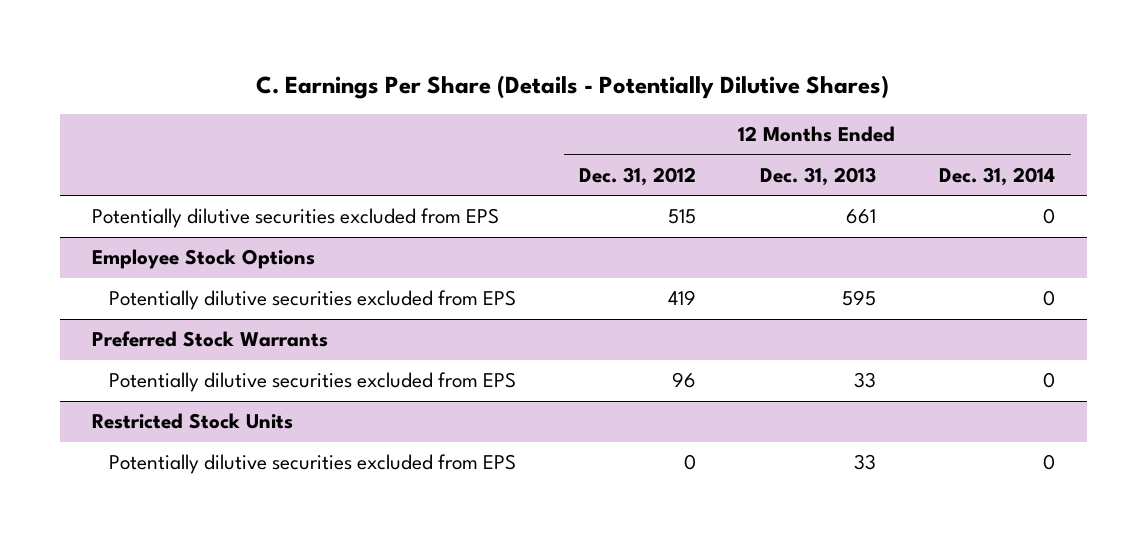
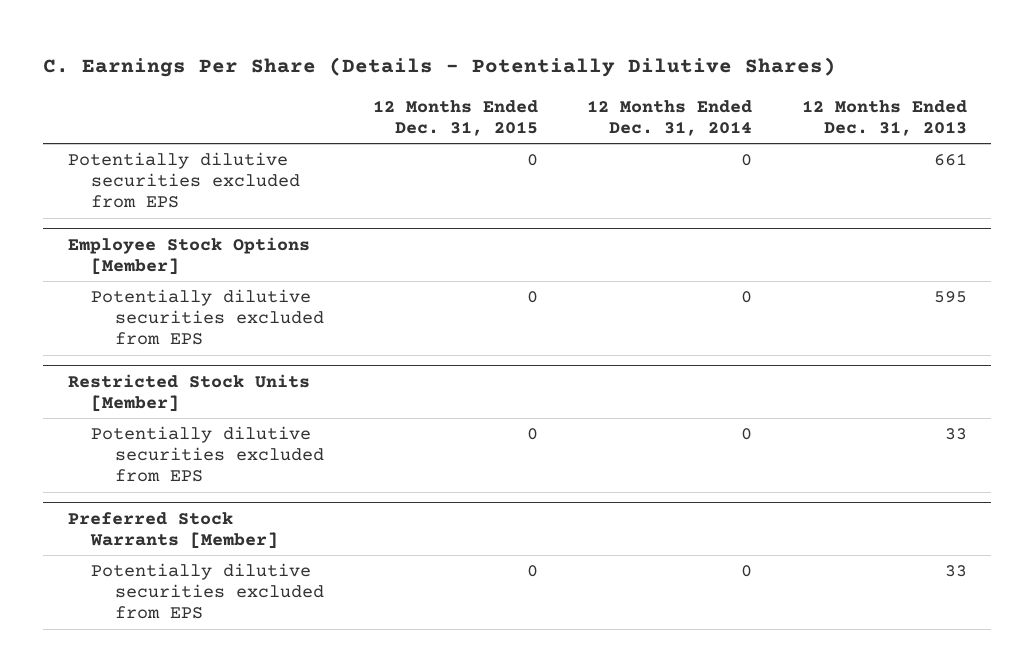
[579,167,697,187] Dec. 31, 2012 -> none
none -> [373,99,539,136] 12 Months Ended Dec. 31, 2015
[91,249,315,270] Employee Stock Options -> [68,236,311,275] Employee Stock Options [Member]
[91,331,328,348] Preferred Stock Warrants -> none
none -> [68,373,311,412] Restricted Stock Units [Member]
[91,413,293,430] Restricted Stock Units -> none
none -> [68,511,279,549] Preferred Stock Warrants [Member]

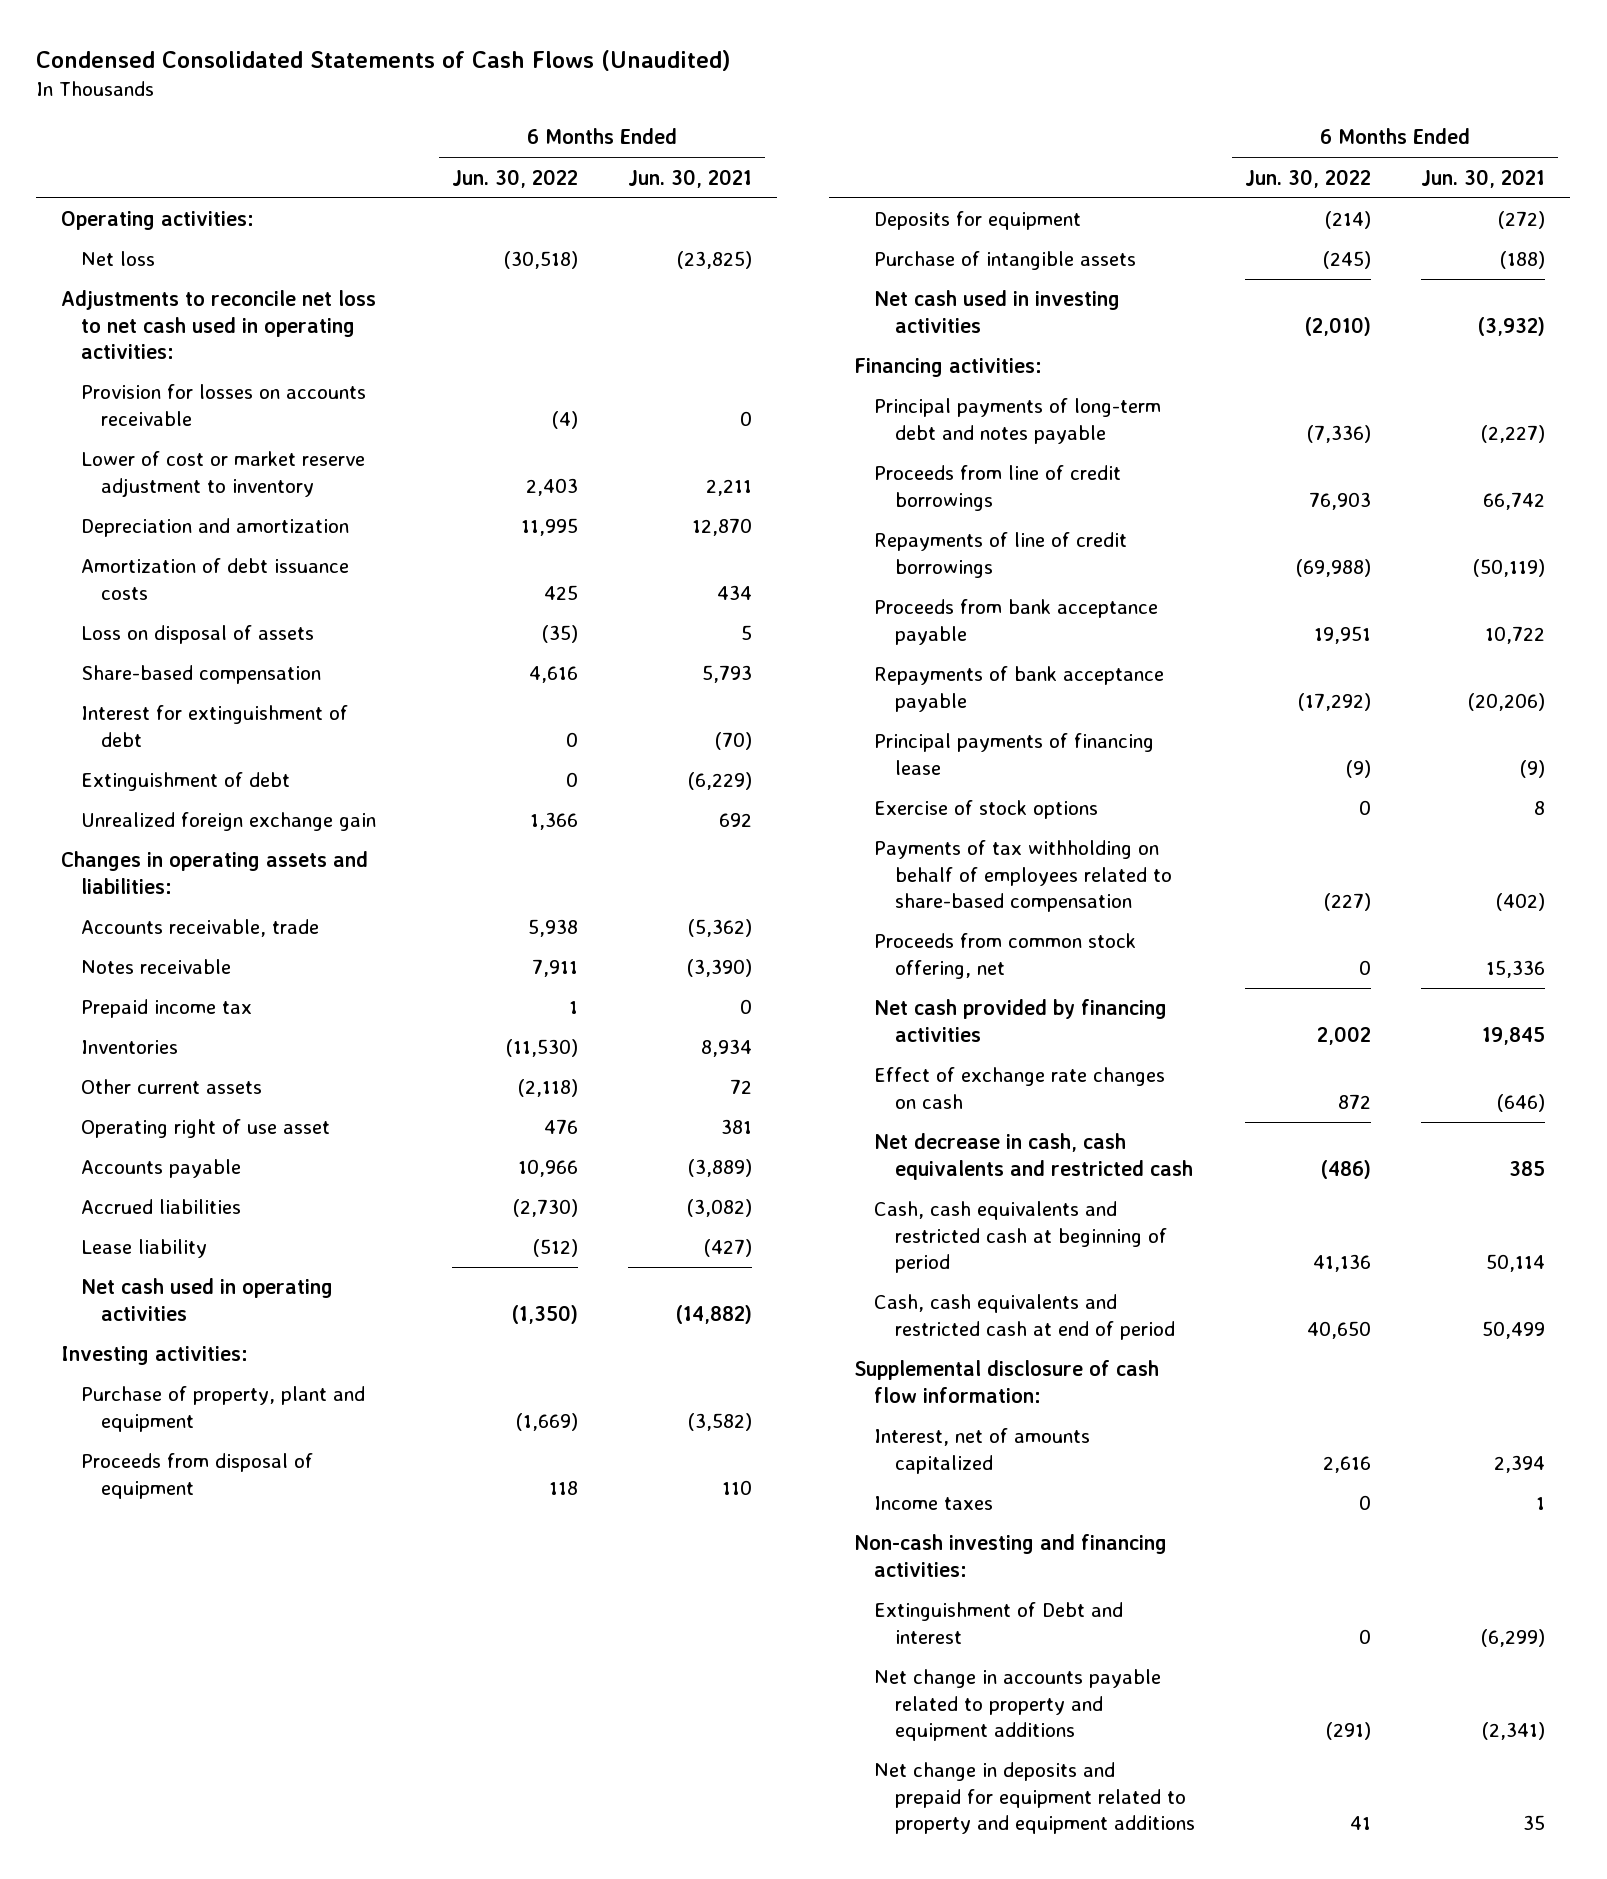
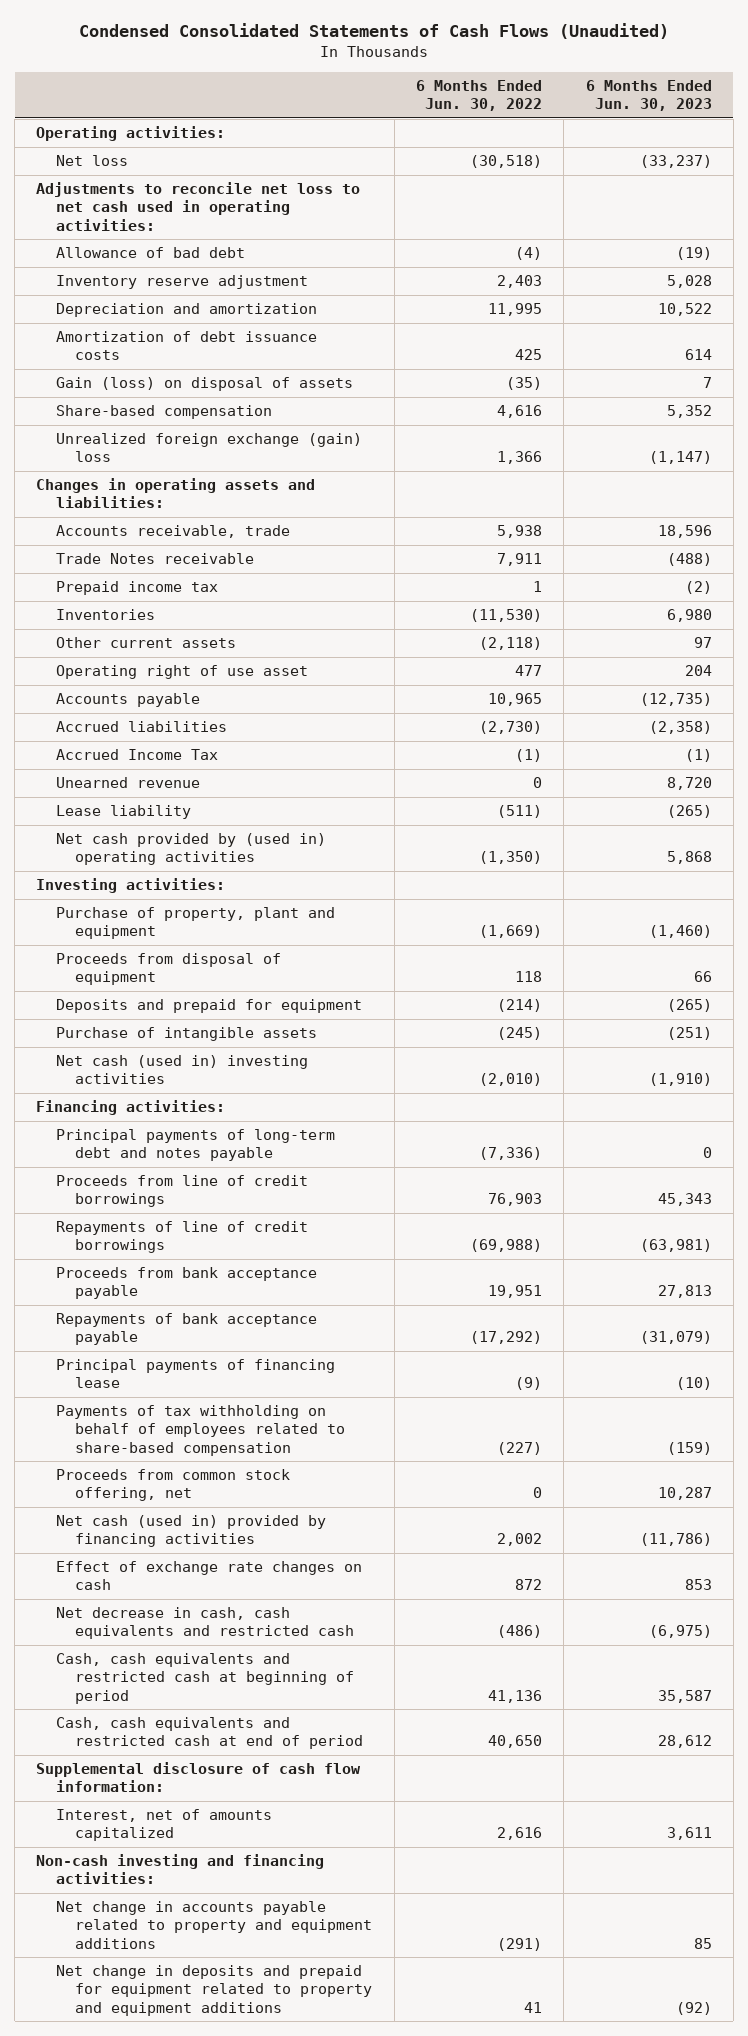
[628,168,753,188] Jun. 30, 2021 -> none
none -> [585,79,712,112] 6 Months Ended Jun. 30, 2023
[81,384,367,426] Provision for losses on accounts receivable -> [55,247,245,259] Allowance of bad debt
[81,451,366,497] Lower of cost or market reserve adjustment to inventory -> [55,275,308,290] Inventory reserve adjustment
[81,625,315,645] Loss on disposal of assets -> [55,377,353,392] Gain (loss) on disposal of assets
[81,705,349,747] Interest for extinguishment of debt -> none
[81,772,291,792] Extinguishment of debt -> none
[81,812,377,832] Unrealized foreign exchange gain -> [55,433,362,463] Unrealized foreign exchange (gain) loss
[81,959,232,975] Notes receivable -> [55,553,254,565] Trade Notes receivable
[543,1119,578,1135] 476 -> [514,665,542,677] 477
[517,1159,578,1178] 10,966 -> [487,693,542,707] 10,965
none -> [55,749,218,761] Accrued Income Tax
none -> [55,777,200,789] Unearned revenue
[532,1239,578,1258] (512) -> [496,805,542,819] (511)
[81,1278,334,1321] Net cash used in operating activities -> [55,833,326,866] Net cash provided by (used in) operating activities
[874,211,1082,231] Deposits for equipment -> [55,999,362,1014] Deposits and prepaid for equipment
[874,290,1121,333] Net cash used in investing activities -> [55,1055,308,1085] Net cash (used in) investing activities
[874,800,1099,820] Exercise of stock options -> none
[874,999,1168,1042] Net cash provided by financing activities -> [55,1515,326,1548] Net cash (used in) provided by financing activities
[874,1496,994,1511] Income taxes -> none
[874,1602,1124,1644] Extinguishment of Debt and interest -> none

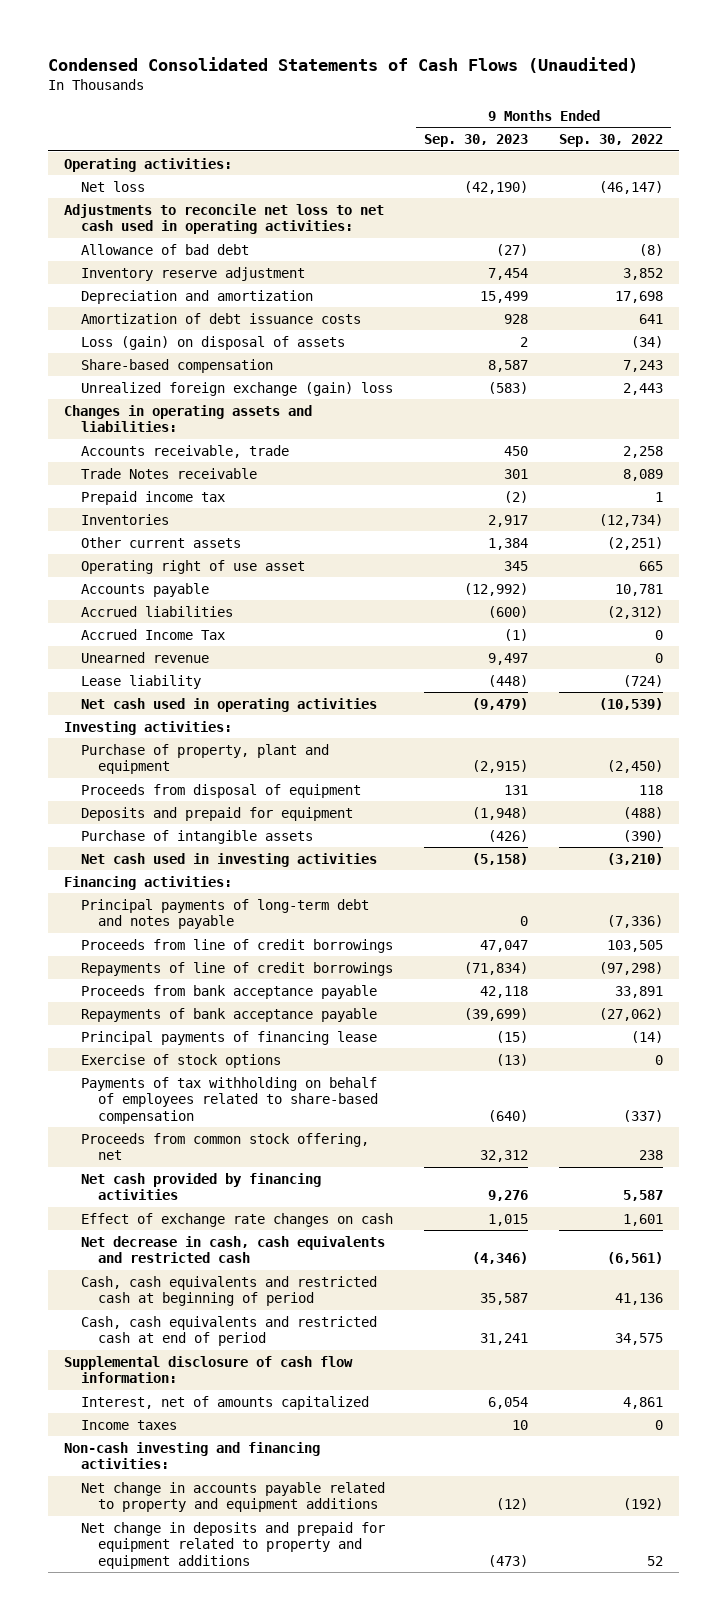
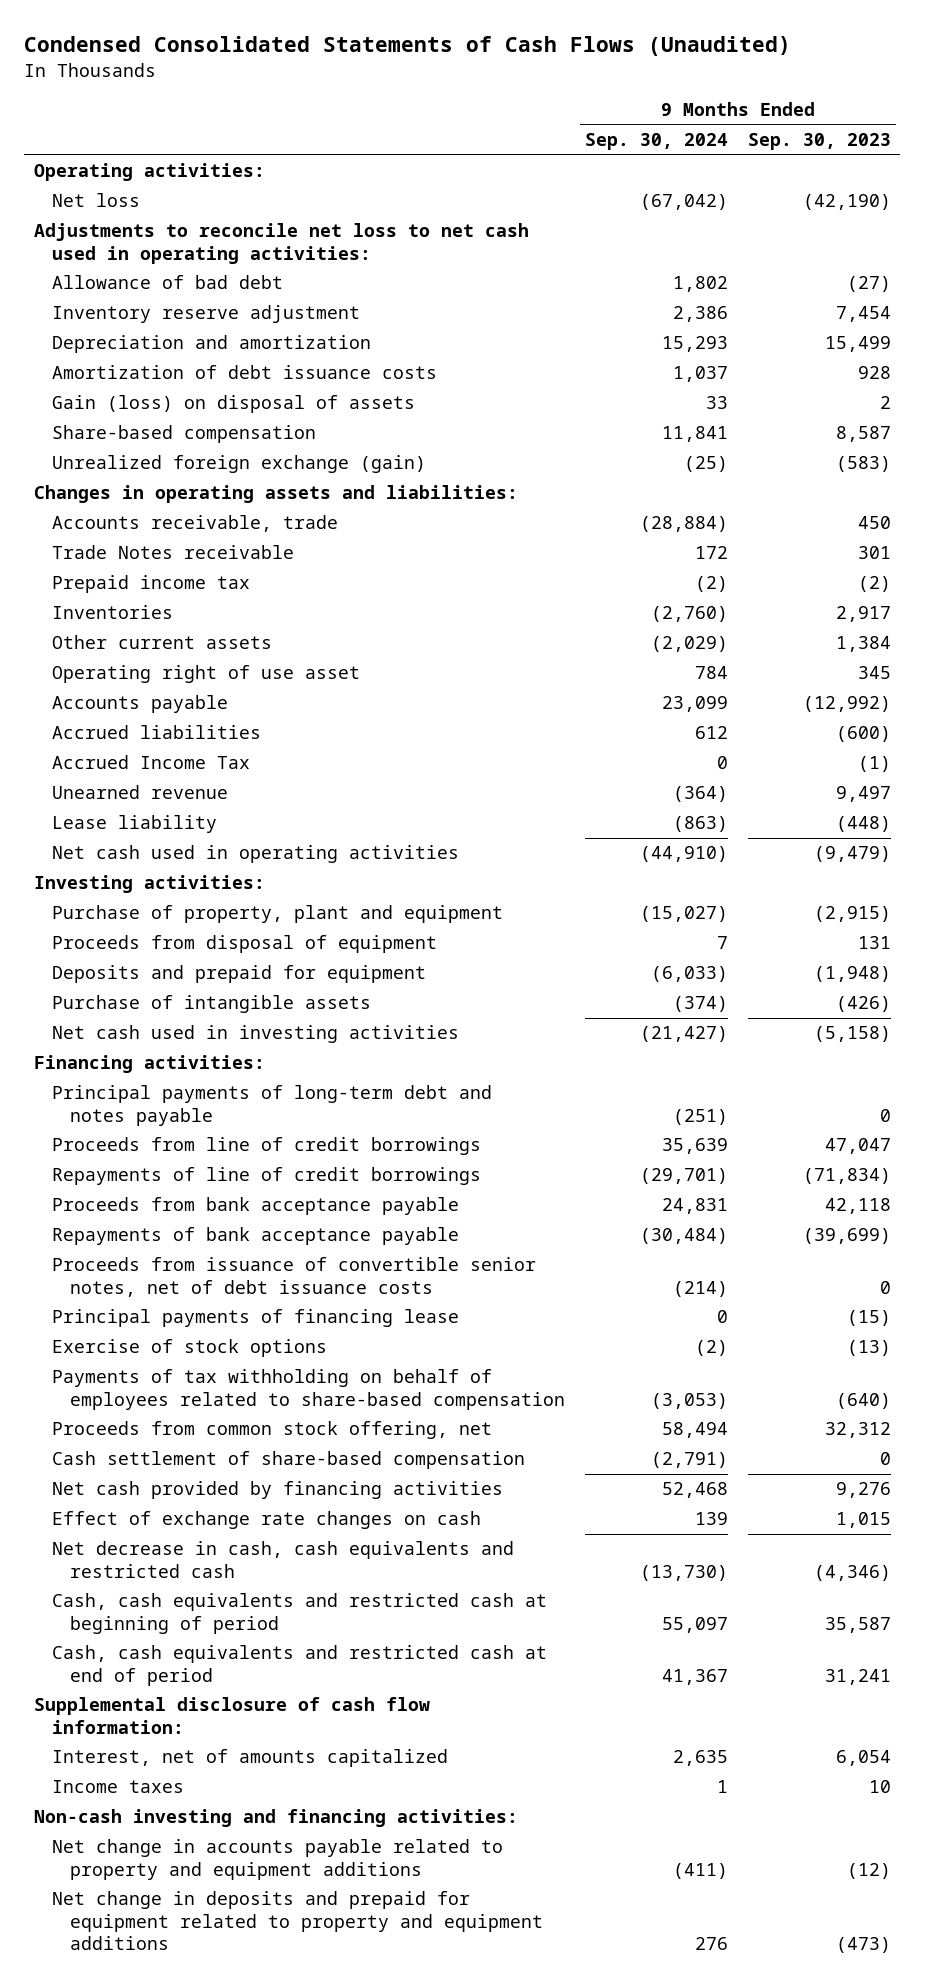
[559,134,664,148] Sep. 30, 2022 -> none
none -> [584,133,728,151] Sep. 30, 2024
[80,335,345,350] Loss (gain) on disposal of assets -> [52,395,416,414] Gain (loss) on disposal of assets
[80,381,393,396] Unrealized foreign exchange (gain) loss -> [52,455,427,474] Unrealized foreign exchange (gain)
none -> [52,1257,537,1297] Proceeds from issuance of convertible senior notes, net of debt issuance costs
none -> [52,1451,526,1470] Cash settlement of share-based compensation

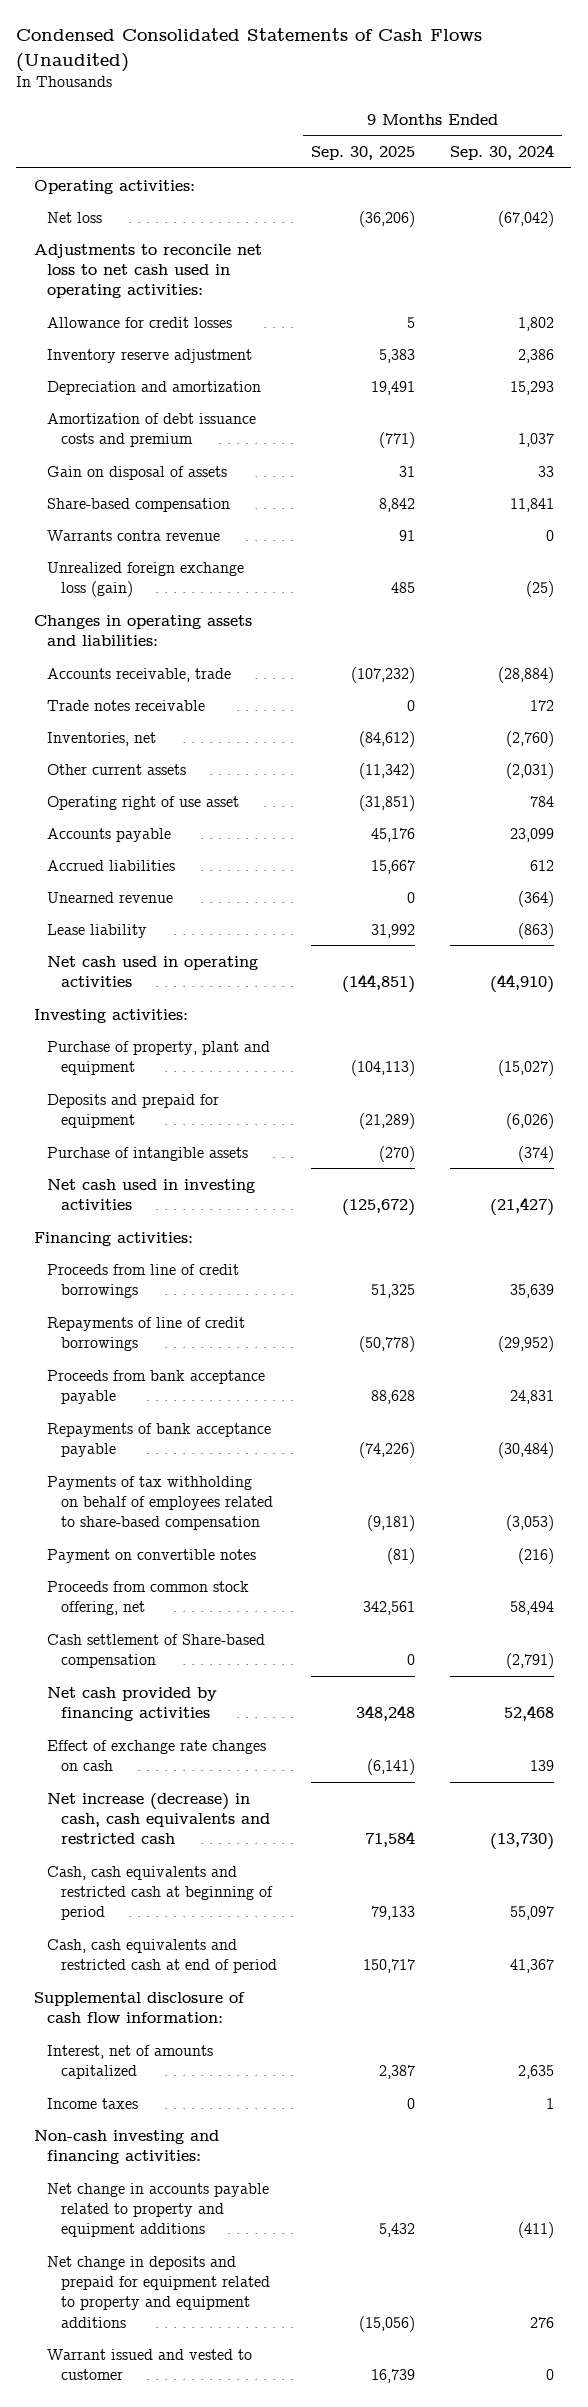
[747,133,891,151] Sep. 30, 2023 -> none
none -> [311,145,416,160] Sep. 30, 2025
[52,275,284,290] Allowance of bad debt -> [47,316,233,328] Allowance for credit losses
[52,365,438,380] Amortization of debt issuance costs -> [47,412,257,447] Amortization of debt issuance costs and premium
[52,395,416,414] Gain (loss) on disposal of assets -> [47,465,228,480] Gain on disposal of assets
none -> [47,529,221,541] Warrants contra revenue
[52,455,427,474] Unrealized foreign exchange (gain) -> [47,561,245,597] Unrealized foreign exchange loss (gain)
[52,575,251,594] Prepaid income tax -> none
[52,545,295,560] Trade Notes receivable -> [47,699,206,711] Trade notes receivable
[52,605,174,620] Inventories -> [47,731,157,746] Inventories, net
[650,636,728,653] (2,029) -> [505,762,554,779] (2,031)
[52,755,251,770] Accrued Income Tax -> none
[52,935,438,954] Proceeds from disposal of equipment -> none
[650,966,728,983] (6,033) -> [505,1112,554,1129] (6,026)
[52,1085,493,1126] Principal payments of long-term debt and notes payable -> none
[639,1168,728,1185] (29,701) -> [497,1335,554,1352] (29,952)
[52,1257,537,1297] Proceeds from issuance of convertible senior notes, net of debt issuance costs -> none
[52,1309,460,1328] Principal payments of financing lease -> none
[52,1339,328,1358] Exercise of stock options -> none
none -> [47,1548,257,1563] Payment on convertible notes
[52,1451,526,1470] Cash settlement of share-based compensation -> [47,1633,266,1668] Cash settlement of Share-based compensation
[52,1541,515,1578] Net decrease in cash, cash equivalents and restricted cash -> [47,1792,270,1845] Net increase (decrease) in cash, cash equivalents and restricted cash
none -> [47,2348,253,2380] Warrant issued and vested to customer

